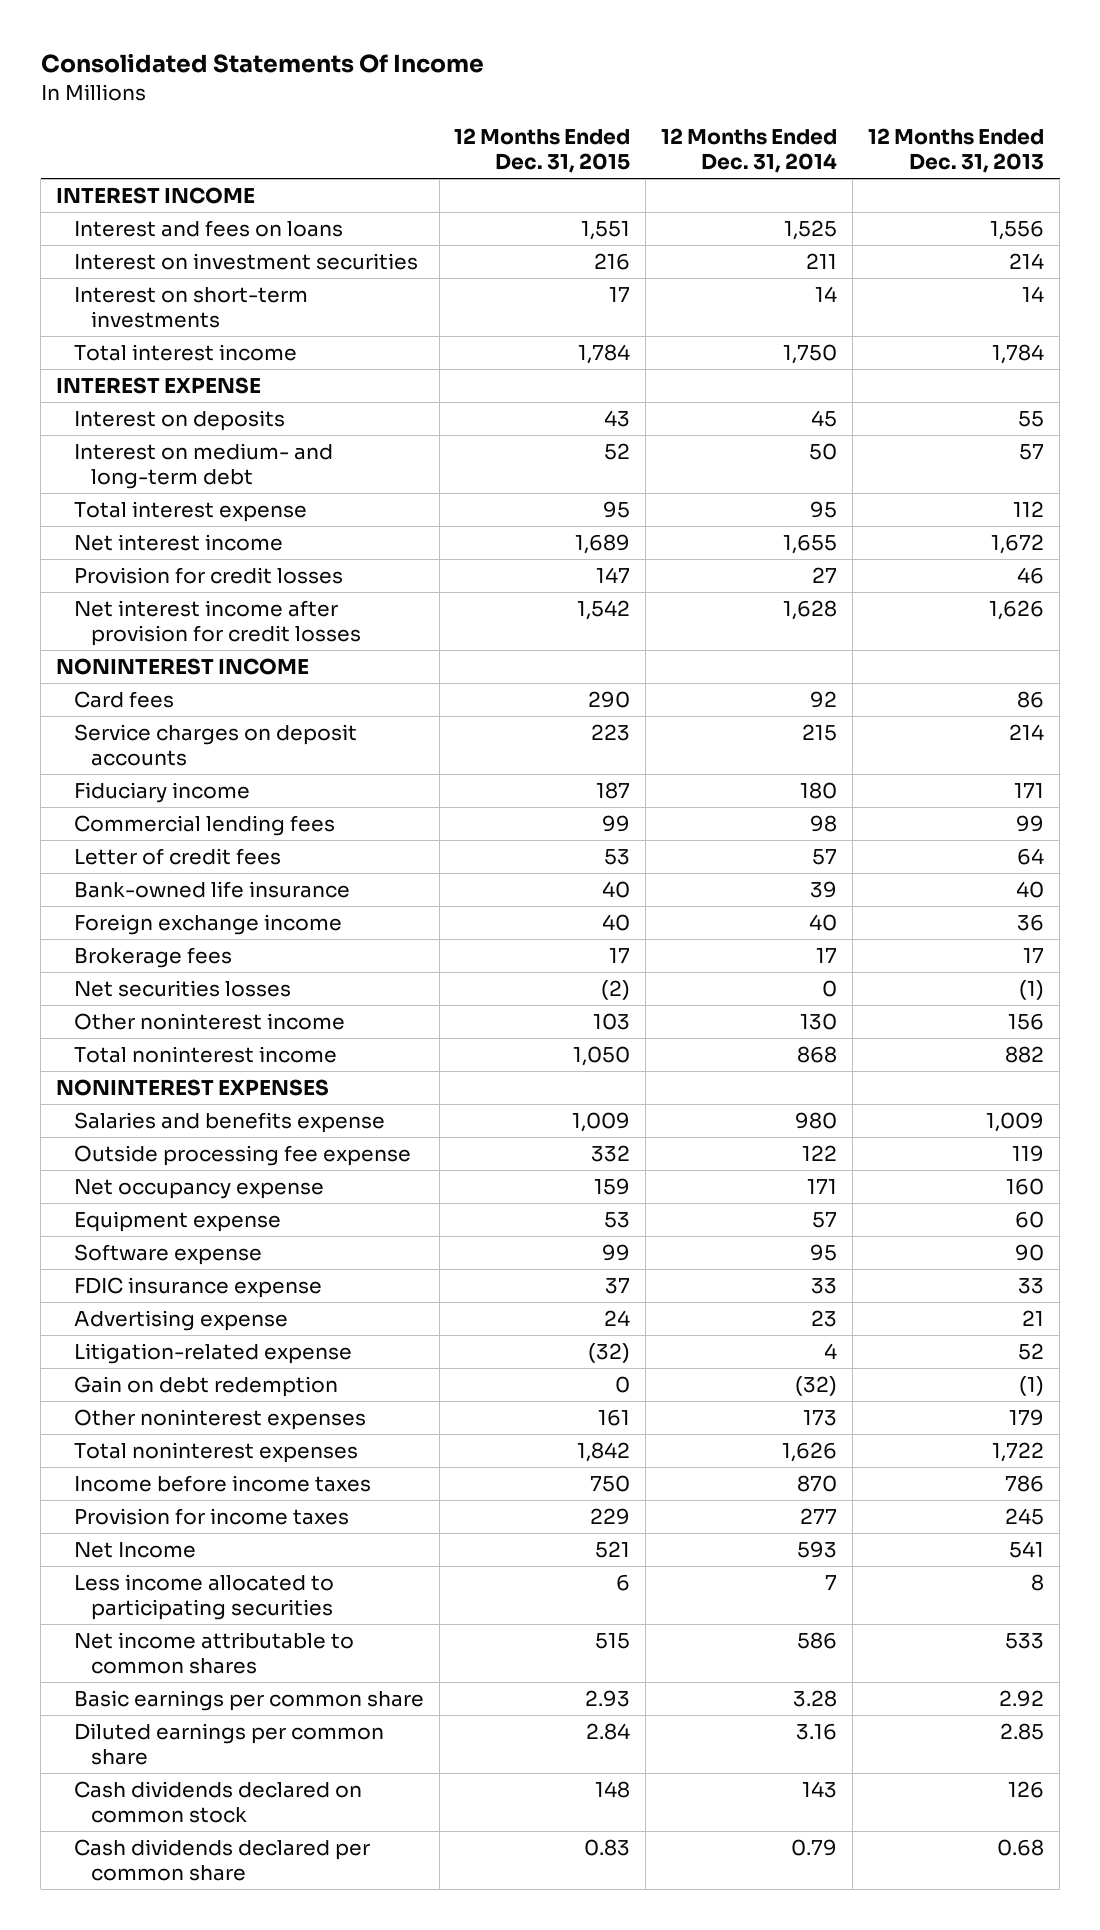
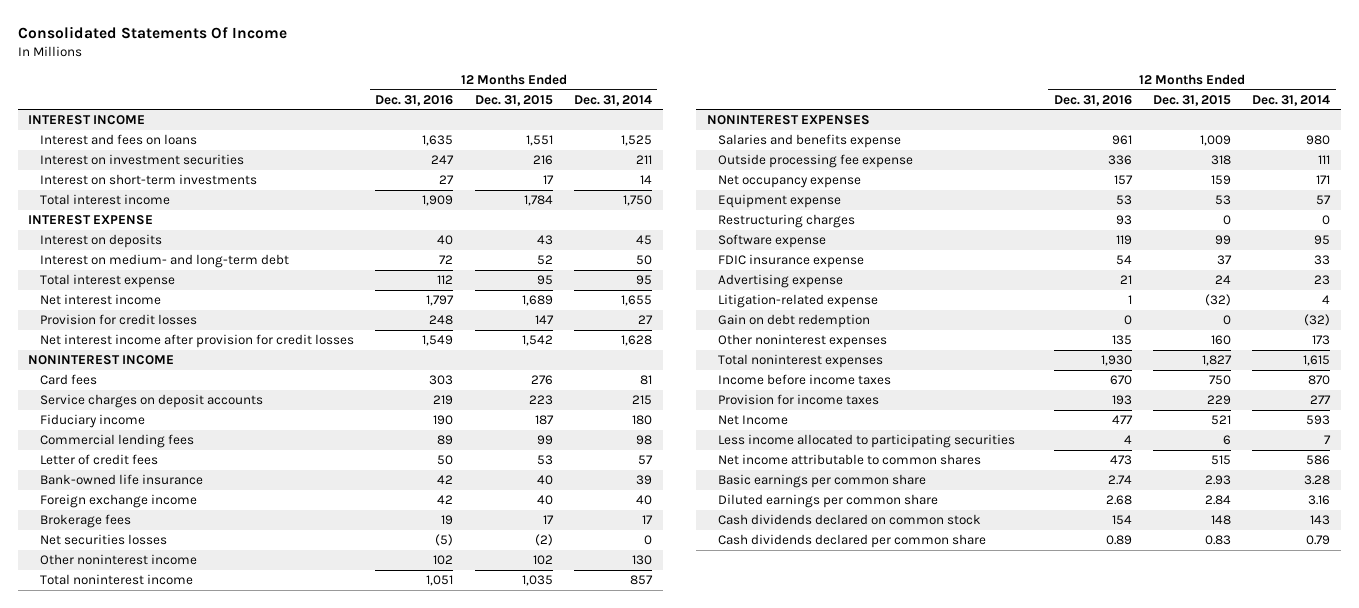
[868,127,1045,174] 12 Months Ended Dec. 31, 2013 -> none
none -> [375,94,454,106] Dec. 31, 2016
[588,690,631,708] 290 -> [530,375,553,386] 276
[810,690,838,708] 92 -> [640,375,653,386] 81
[593,1012,631,1030] 103 -> [532,555,553,566] 102
[573,1045,631,1066] 1,050 -> [521,575,553,587] 1,035
[797,1045,838,1063] 868 -> [630,575,654,586] 857
[591,1144,631,1162] 332 -> [1210,155,1231,166] 318
[802,1144,838,1161] 122 -> [1318,155,1331,165] 111
none -> [718,214,856,229] Restructuring charges
[598,1408,631,1426] 161 -> [1210,335,1231,346] 160
[577,1441,631,1462] 1,842 -> [1201,355,1232,367] 1,827
[782,1441,838,1462] 1,626 -> [1303,355,1331,367] 1,615

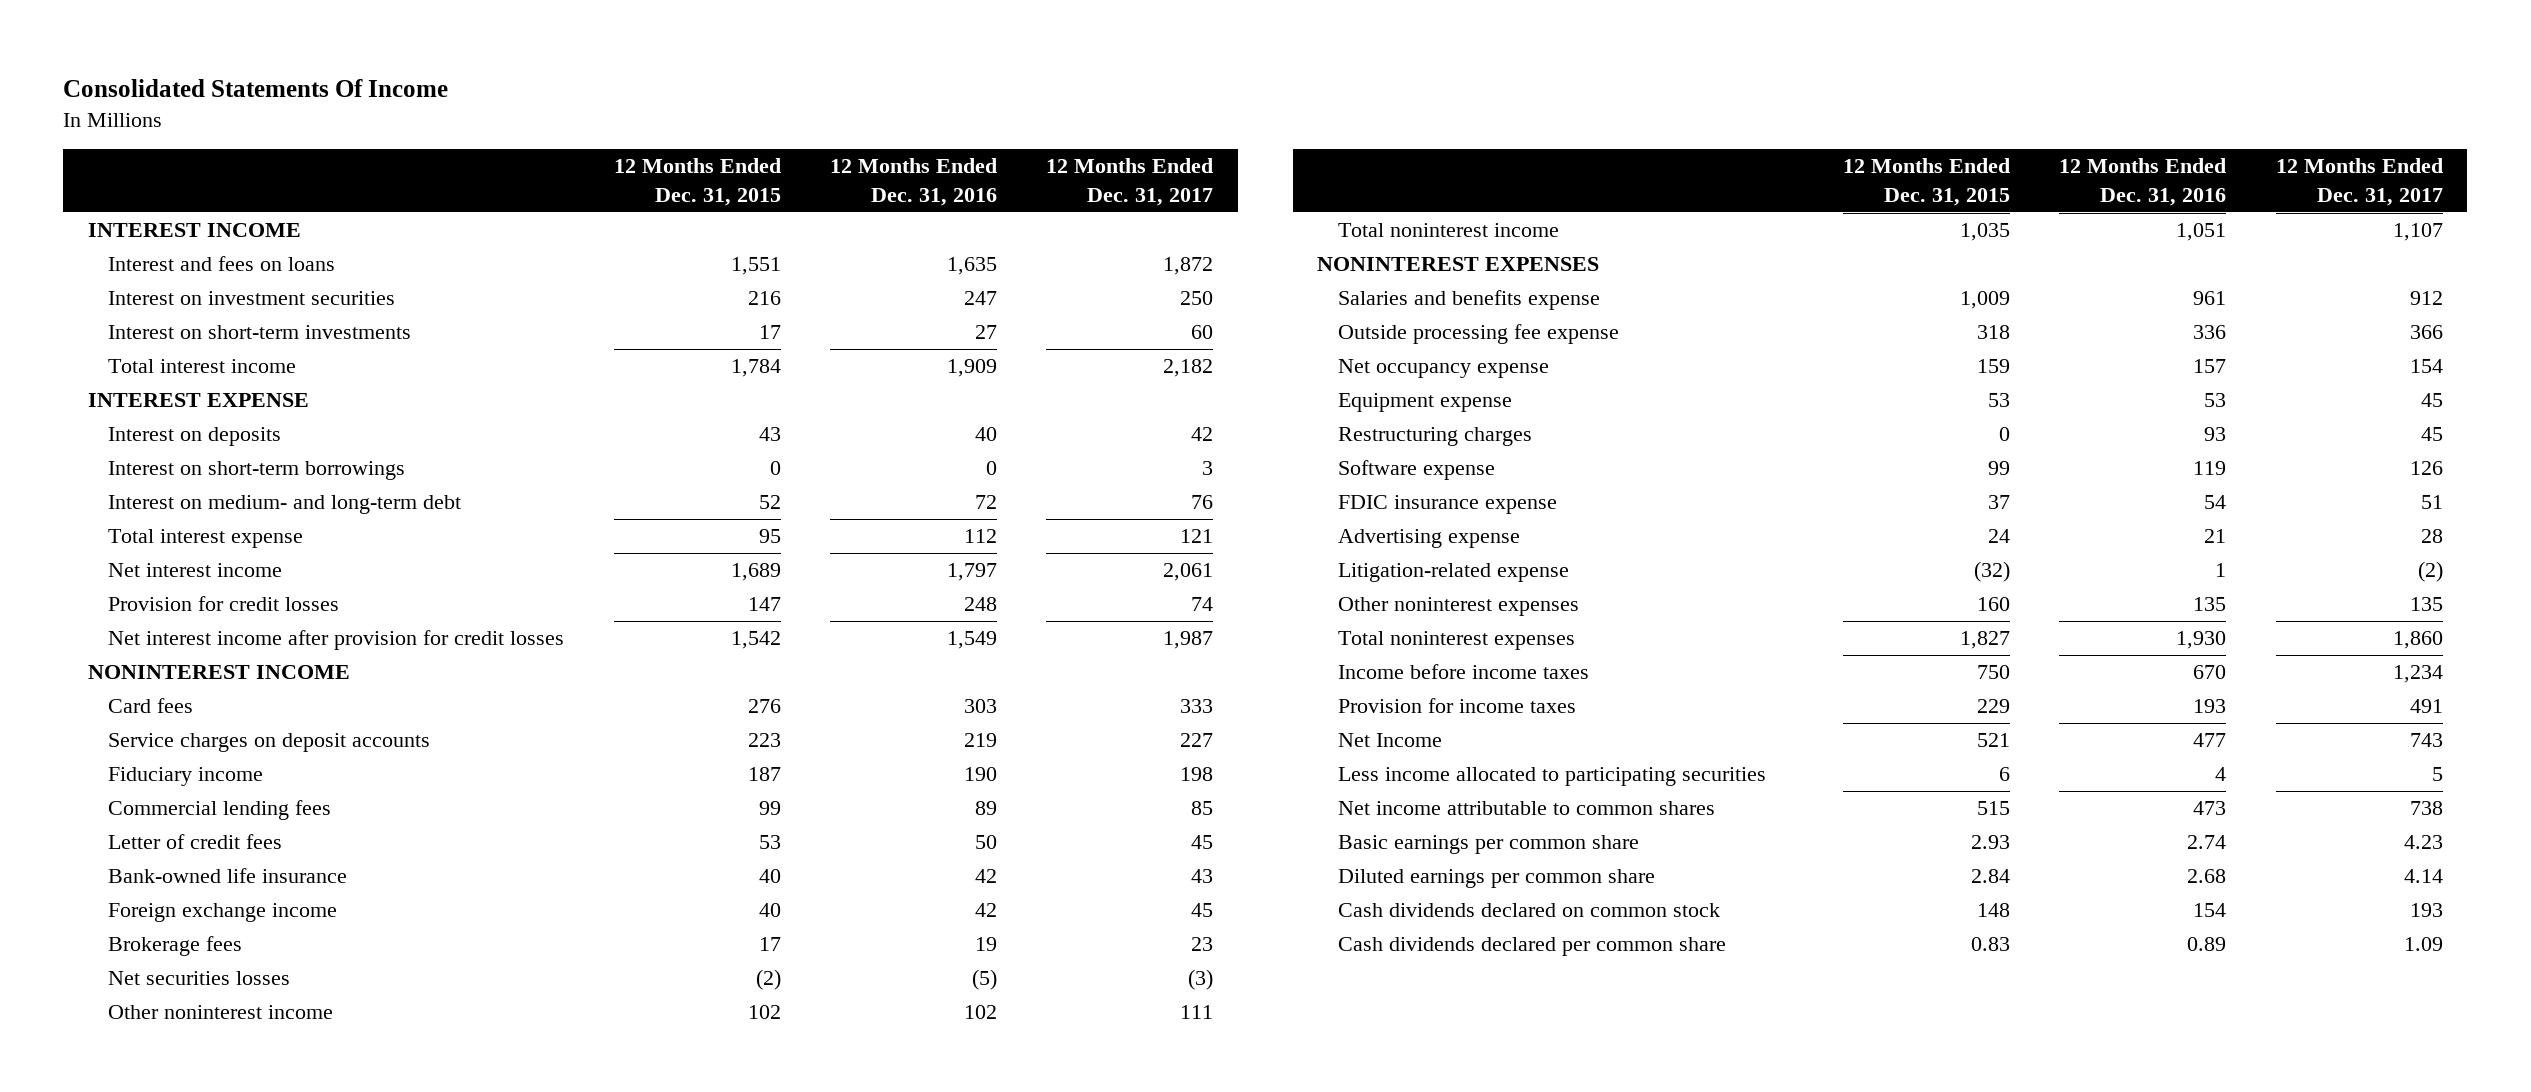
[574,94,653,106] Dec. 31, 2014 -> none
none -> [1046,158,1214,206] 12 Months Ended Dec. 31, 2017
none -> [108,461,406,481] Interest on short-term borrowings
[718,314,871,329] Gain on debt redemption -> none

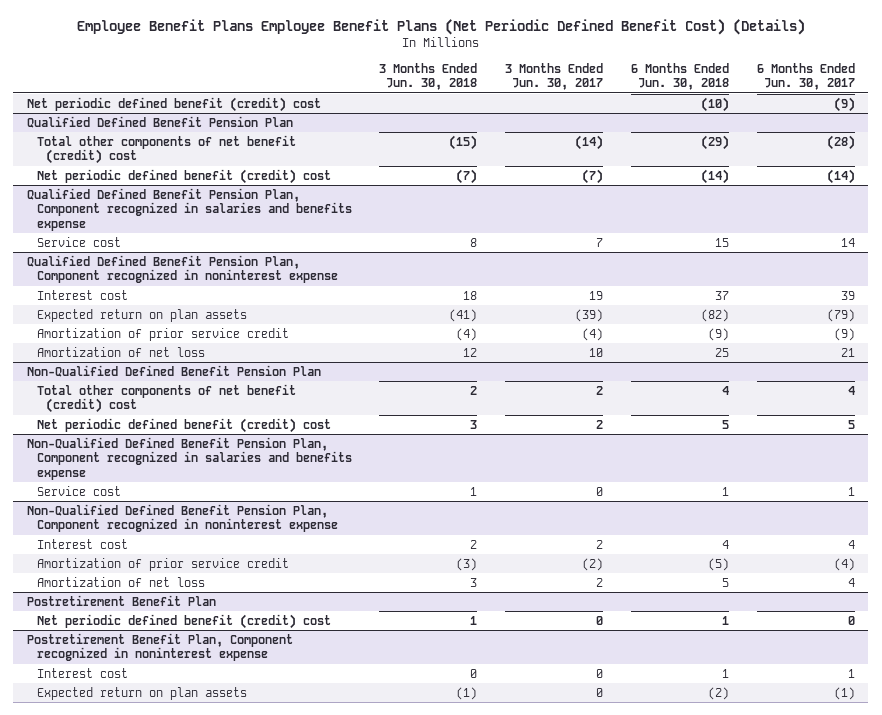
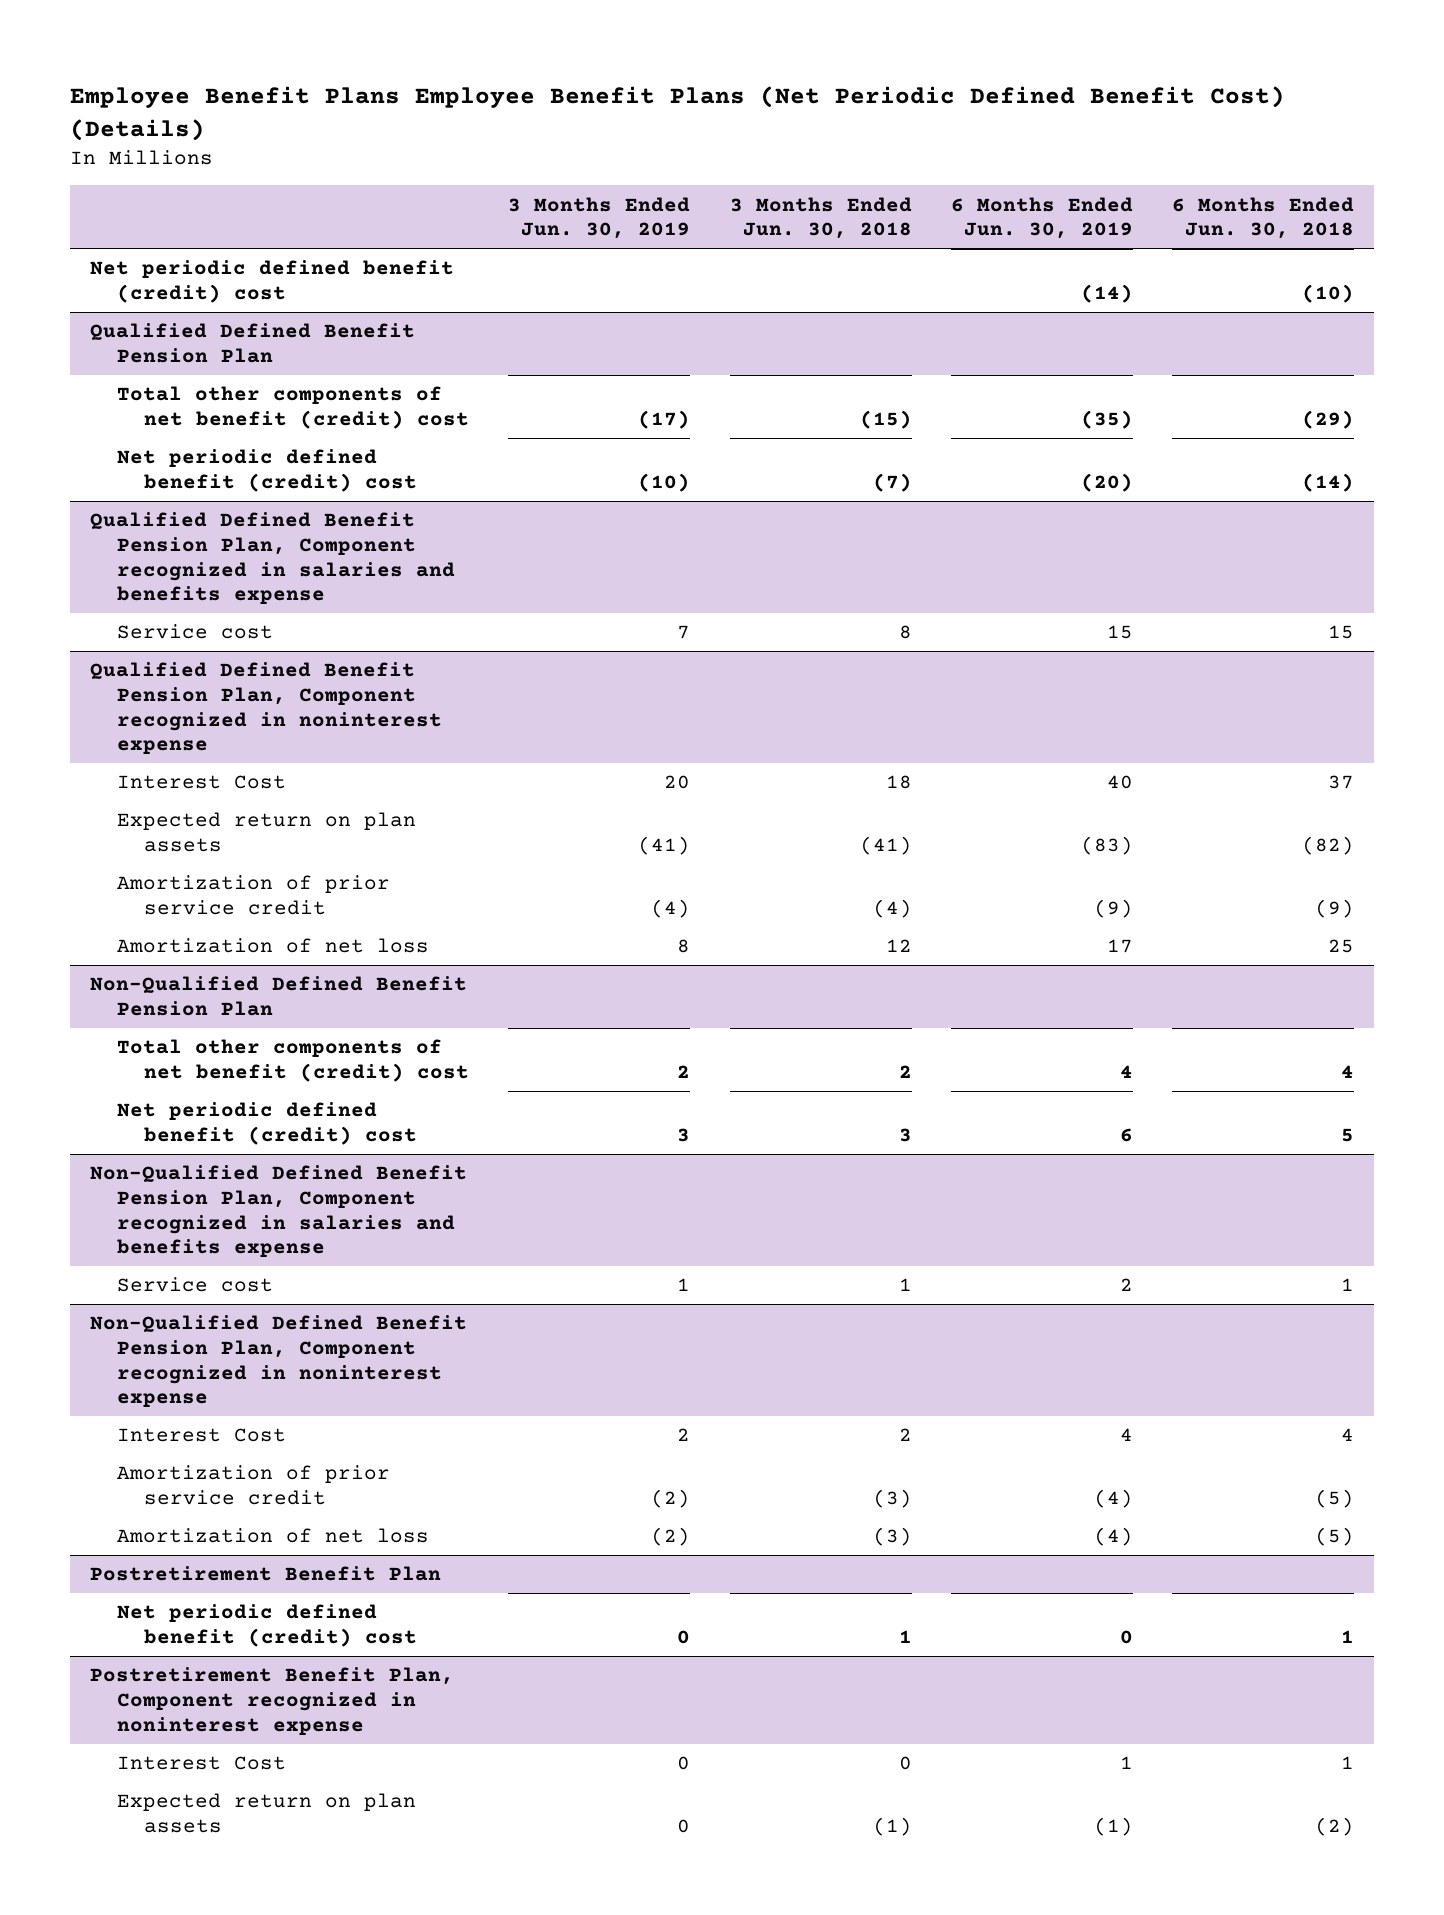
[505,62,604,90] 3 Months Ended Jun. 30, 2017 -> none
[756,62,855,90] 6 Months Ended Jun. 30, 2017 -> none
none -> [508,196,691,240] 3 Months Ended Jun. 30, 2019
none -> [950,196,1133,240] 6 Months Ended Jun. 30, 2019
[36,289,128,300] Interest cost -> [116,775,286,790] Interest Cost
[36,538,128,549] Interest cost -> [116,1428,286,1443] Interest Cost
[470,577,478,587] 3 -> [872,1527,912,1547] (3)
[721,577,729,587] 5 -> [1315,1527,1355,1547] (5)
[36,667,128,678] Interest cost -> [116,1756,286,1771] Interest Cost

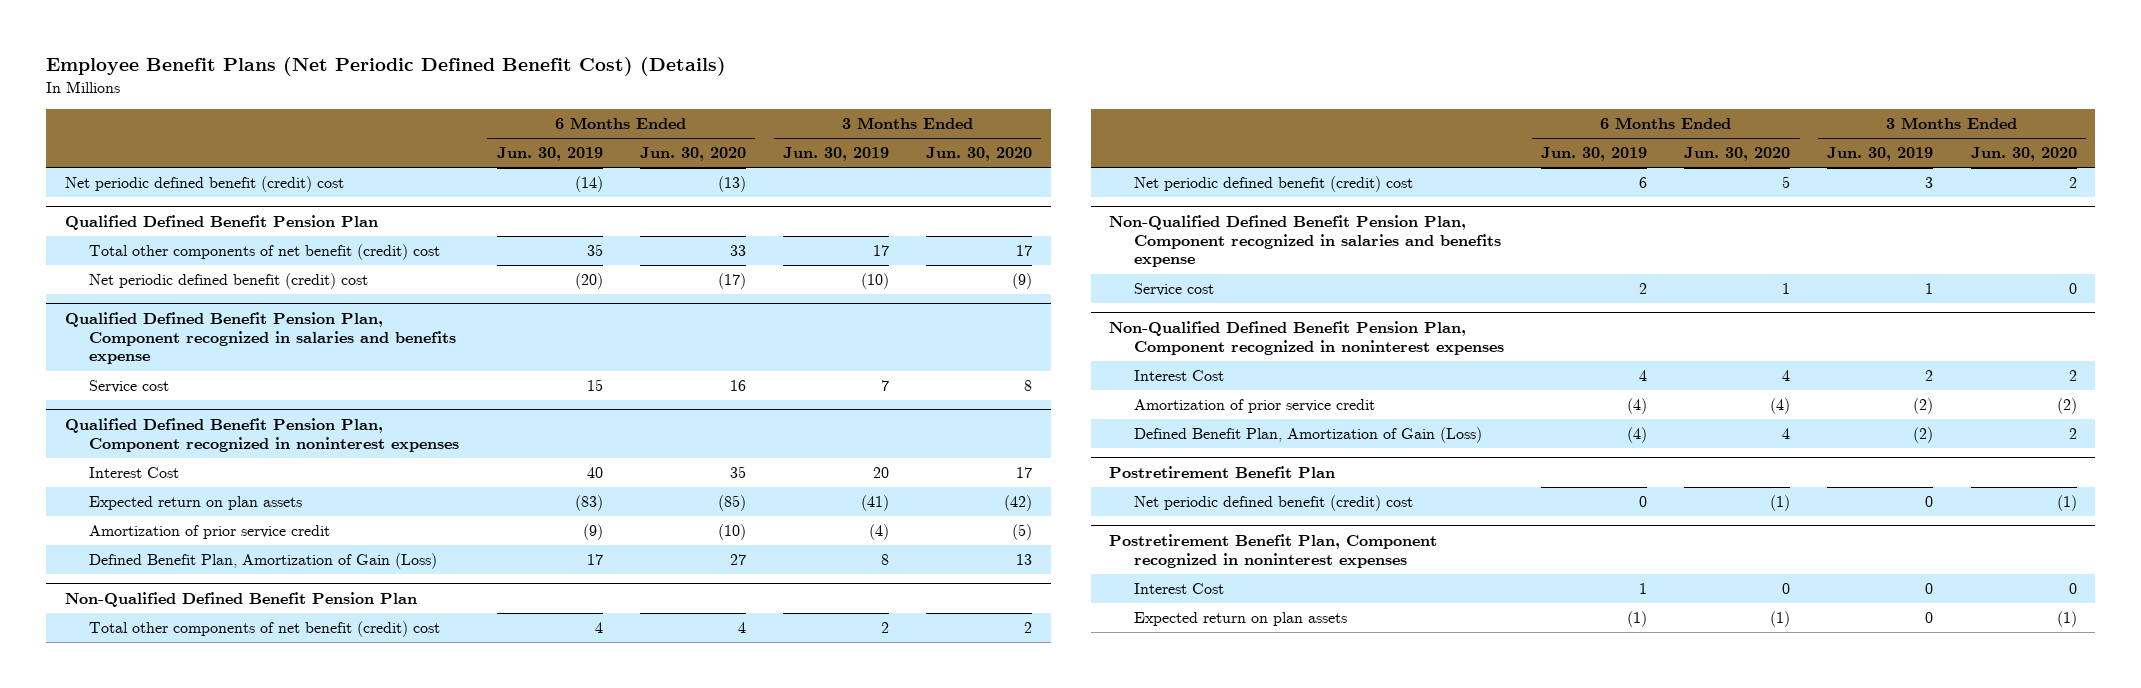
[70,86,1286,141] Employee Benefit Plans Employee Benefit Plans (Net Periodic Defined Benefit Cost) (Details) -> [46,57,727,77] Employee Benefit Plans (Net Periodic Defined Benefit Cost) (Details)
[729,196,912,240] 3 Months Ended Jun. 30, 2018 -> none
[1172,196,1355,240] 6 Months Ended Jun. 30, 2018 -> none
none -> [639,147,746,162] Jun. 30, 2020
none -> [926,147,1033,162] Jun. 30, 2020
[638,409,691,429] (17) -> [872,245,889,257] 17
[1080,409,1133,429] (35) -> [586,244,603,257] 35
[89,662,442,755] Qualified Defined Benefit Pension Plan, Component recognized in noninterest expense -> [64,417,460,452] Qualified Defined Benefit Pension Plan, Component recognized in noninterest expenses
[116,938,429,954] Amortization of net loss -> [89,553,438,570] Defined Benefit Plan, Amortization of Gain (Loss)
[89,1315,467,1408] Non-Qualified Defined Benefit Pension Plan, Component recognized in noninterest expense -> [1109,320,1504,355] Non-Qualified Defined Benefit Pension Plan, Component recognized in noninterest expenses
[116,1528,429,1544] Amortization of net loss -> [1133,427,1482,444] Defined Benefit Plan, Amortization of Gain (Loss)
[89,1667,454,1735] Postretirement Benefit Plan, Component recognized in noninterest expense -> [1109,533,1438,568] Postretirement Benefit Plan, Component recognized in noninterest expenses

